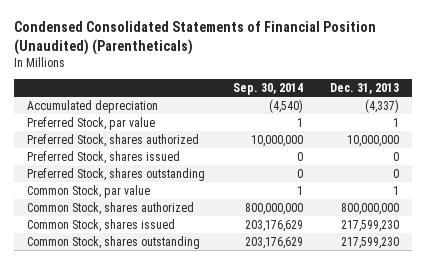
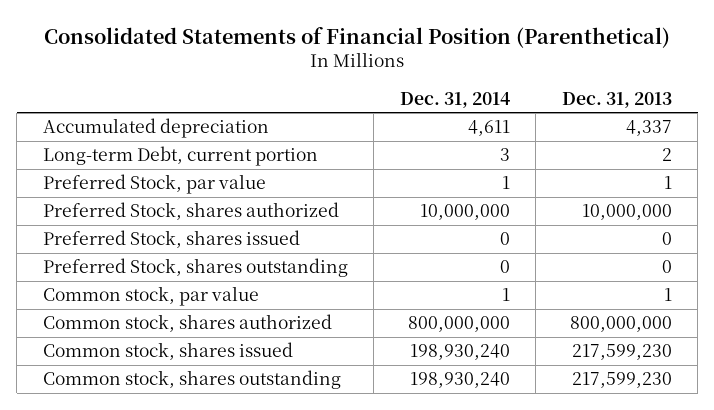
[13,21,376,56] Condensed Consolidated Statements of Financial Position (Unaudited) (Parentheticals) -> [44,26,671,48] Consolidated Statements of Financial Position (Parenthetical)
[232,82,303,95] Sep. 30, 2014 -> none
none -> [399,91,510,108] Dec. 31, 2014
[364,98,399,113] (4,337) -> [625,120,672,137] 4,337
none -> [42,146,318,167] Long-term Debt, current portion
[27,184,151,198] Common Stock, par value -> [42,286,259,307] Common stock, par value
[27,201,195,215] Common Stock, shares authorized -> [42,314,332,333] Common stock, shares authorized
[27,218,176,232] Common Stock, shares issued -> [42,342,293,361] Common stock, shares issued
[27,235,201,249] Common Stock, shares outstanding -> [42,370,341,390] Common stock, shares outstanding

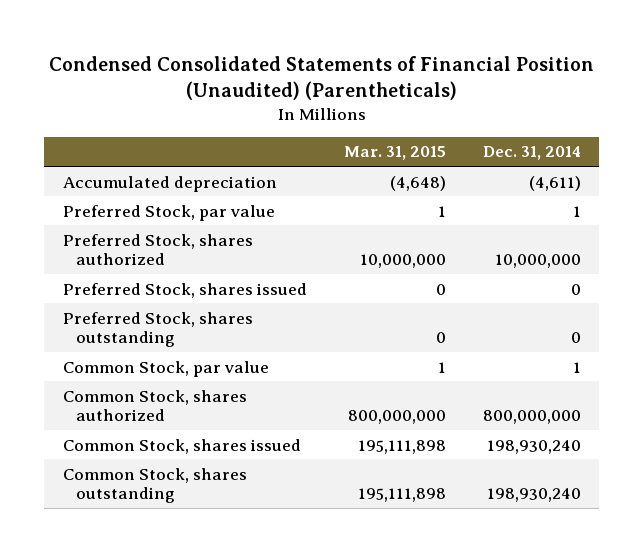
[44,26,671,48] Consolidated Statements of Financial Position (Parenthetical) -> [48,55,594,100] Condensed Consolidated Statements of Financial Position (Unaudited) (Parentheticals)
[561,91,672,108] Dec. 31, 2013 -> none
none -> [343,146,446,161] Mar. 31, 2015
[42,146,318,167] Long-term Debt, current portion -> none
[467,120,510,137] 4,611 -> [528,175,581,191] (4,611)
[42,286,259,307] Common stock, par value -> [62,360,269,377] Common Stock, par value
[42,314,332,333] Common stock, shares authorized -> [62,389,247,422] Common Stock, shares authorized
[42,342,293,361] Common stock, shares issued -> [62,438,301,454] Common Stock, shares issued
[42,370,341,390] Common stock, shares outstanding -> [62,467,247,504] Common Stock, shares outstanding

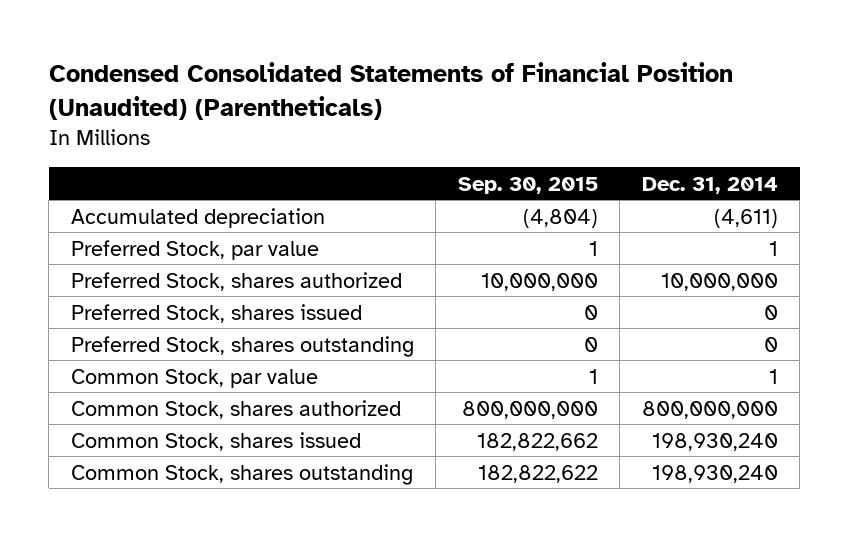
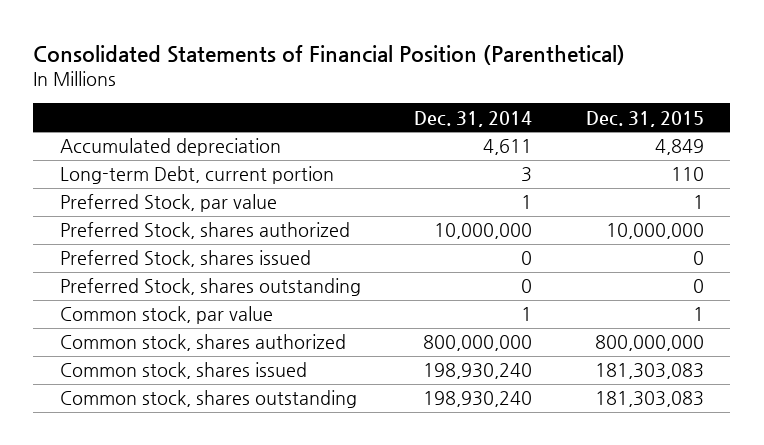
[48,62,733,120] Condensed Consolidated Statements of Financial Position (Unaudited) (Parentheticals) -> [33,45,626,66] Consolidated Statements of Financial Position (Parenthetical)
[457,176,598,194] Sep. 30, 2015 -> none
none -> [585,110,704,127] Dec. 31, 2015
[713,208,778,228] (4,611) -> [483,139,533,156] 4,611
none -> [60,166,335,185] Long-term Debt, current portion
[70,368,318,388] Common Stock, par value -> [60,306,274,325] Common stock, par value
[70,399,401,419] Common Stock, shares authorized -> [60,334,347,352] Common stock, shares authorized
[70,431,361,451] Common Stock, shares issued -> [60,362,308,380] Common stock, shares issued
[70,463,413,485] Common Stock, shares outstanding -> [60,390,358,409] Common stock, shares outstanding

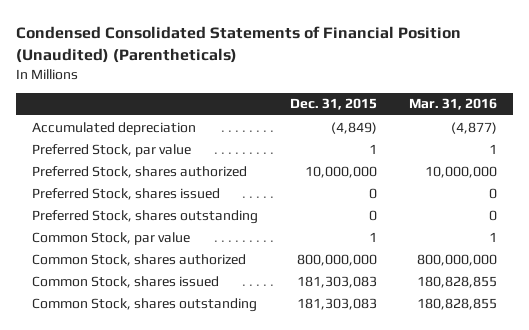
[33,45,626,66] Consolidated Statements of Financial Position (Parenthetical) -> [15,25,461,63] Condensed Consolidated Statements of Financial Position (Unaudited) (Parentheticals)
[414,110,533,127] Dec. 31, 2014 -> none
none -> [409,98,498,111] Mar. 31, 2016
[60,166,335,185] Long-term Debt, current portion -> none
[654,139,704,156] 4,849 -> [330,121,377,134] (4,849)
[60,306,274,325] Common stock, par value -> [31,231,190,245] Common Stock, par value
[60,334,347,352] Common stock, shares authorized -> [31,253,246,266] Common Stock, shares authorized
[60,362,308,380] Common stock, shares issued -> [31,275,219,288] Common Stock, shares issued
[60,390,358,409] Common stock, shares outstanding -> [31,297,257,312] Common Stock, shares outstanding

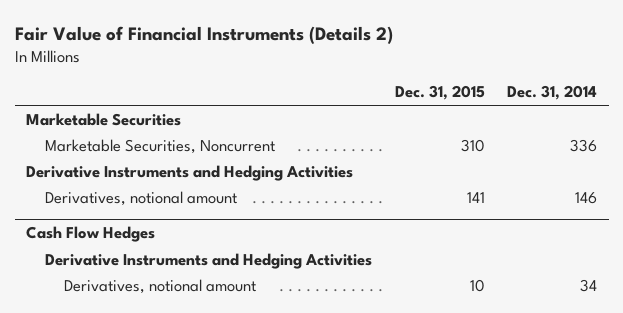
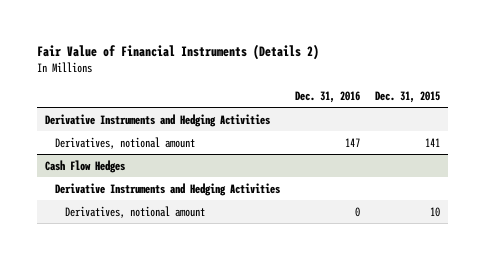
[507,85,598,101] Dec. 31, 2014 -> none
none -> [295,90,361,103] Dec. 31, 2016
[26,112,182,126] Marketable Securities -> none
[44,138,275,154] Marketable Securities, Noncurrent -> none

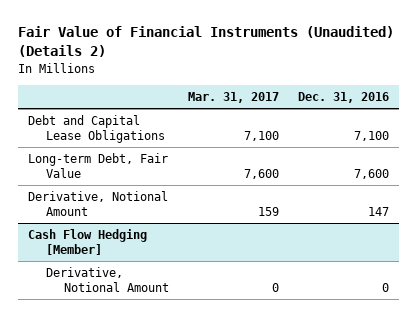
[37,43,320,60] Fair Value of Financial Instruments (Details 2) -> [18,26,395,58] Fair Value of Financial Instruments (Unaudited) (Details 2)
[375,90,441,103] Dec. 31, 2015 -> none
none -> [188,92,280,104] Mar. 31, 2017
[44,113,270,127] Derivative Instruments and Hedging Activities -> none
[55,182,281,196] Derivative Instruments and Hedging Activities -> none
none -> [27,115,165,144] Debt and Capital Lease Obligations
none -> [27,153,168,179] Long-term Debt, Fair Value
[55,136,196,149] Derivatives, notional amount -> [27,191,168,217] Derivative, Notional Amount
[44,159,125,173] Cash Flow Hedges -> [27,229,147,256] Cash Flow Hedging [Member]
[65,205,206,218] Derivatives, notional amount -> [45,267,170,293] Derivative, Notional Amount

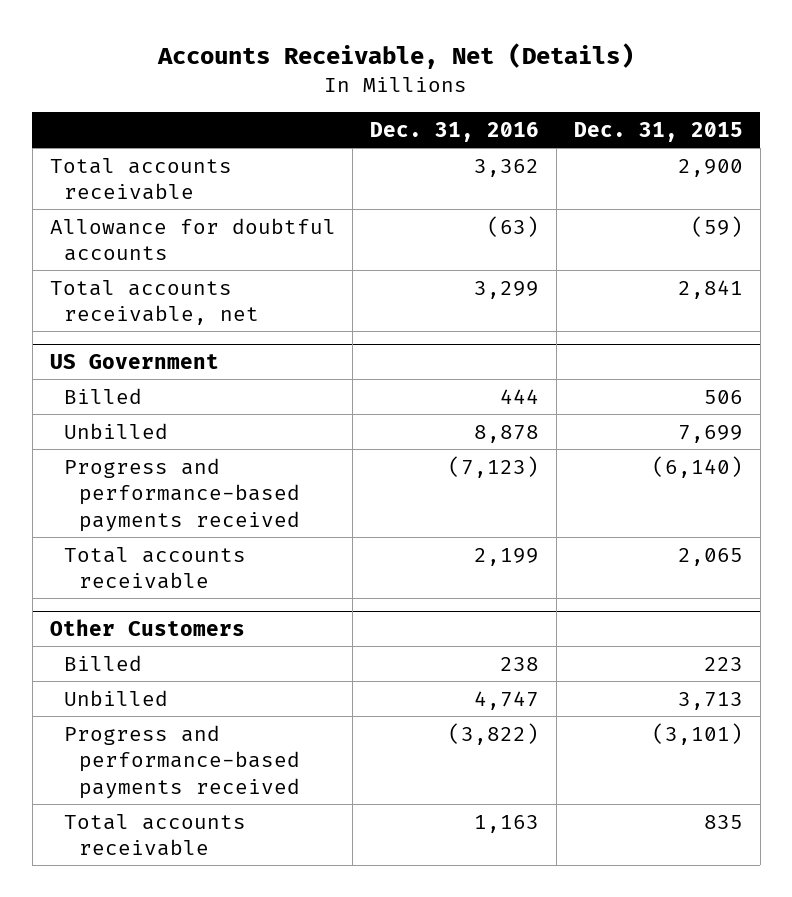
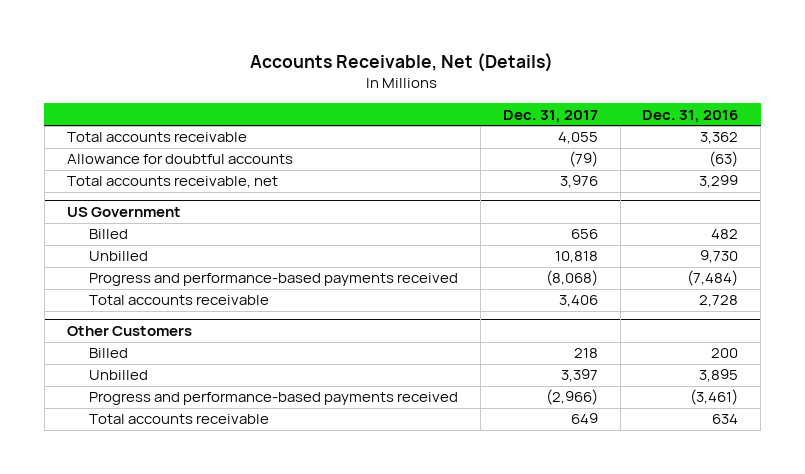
[573,121,743,142] Dec. 31, 2015 -> none
none -> [502,109,598,123] Dec. 31, 2017
[500,388,540,404] 444 -> [711,229,739,240] 482
[474,424,540,443] 8,878 -> [700,250,739,264] 9,730
[448,455,540,478] (7,123) -> [687,270,739,287] (7,484)
[474,547,540,566] 2,199 -> [699,295,739,308] 2,728
[500,656,540,671] 238 -> [711,348,739,359] 200
[474,690,540,710] 4,747 -> [699,369,739,383] 3,895
[448,722,540,745] (3,822) -> [690,389,739,406] (3,461)
[474,814,540,833] 1,163 -> [712,414,739,425] 634

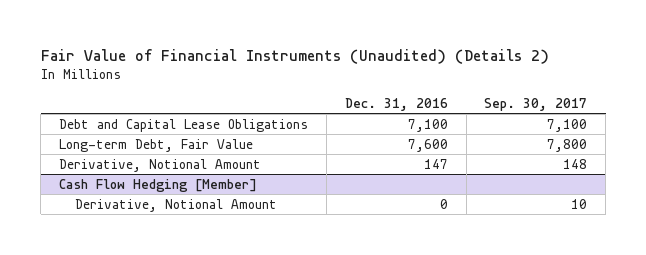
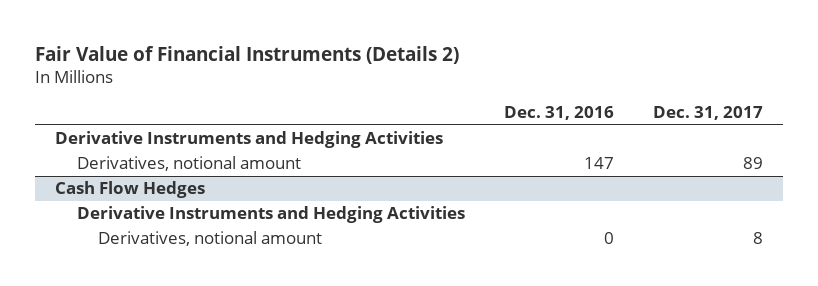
[40,49,549,65] Fair Value of Financial Instruments (Unaudited) (Details 2) -> [34,45,459,64] Fair Value of Financial Instruments (Details 2)
[484,97,588,111] Sep. 30, 2017 -> none
none -> [653,105,764,120] Dec. 31, 2017
[58,118,308,132] Debt and Capital Lease Obligations -> none
[58,138,253,152] Long-term Debt, Fair Value -> none
none -> [54,131,443,149] Derivative Instruments and Hedging Activities
[58,158,261,172] Derivative, Notional Amount -> [76,156,301,172] Derivatives, notional amount
[58,178,257,192] Cash Flow Hedging [Member] -> [54,181,205,199] Cash Flow Hedges
none -> [76,206,465,224] Derivative Instruments and Hedging Activities
[75,198,278,212] Derivative, Notional Amount -> [98,231,323,247] Derivatives, notional amount

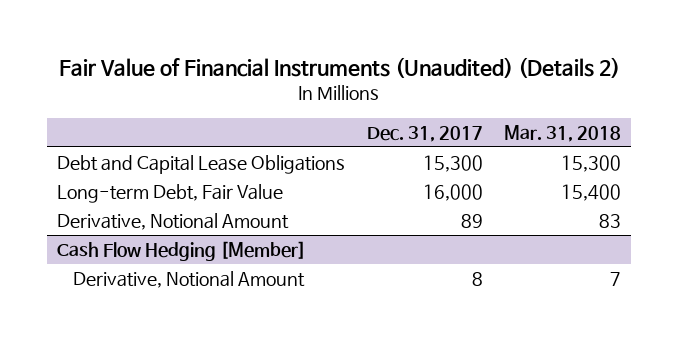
[34,45,459,64] Fair Value of Financial Instruments (Details 2) -> [59,56,621,78] Fair Value of Financial Instruments (Unaudited) (Details 2)
[503,105,614,120] Dec. 31, 2016 -> none
none -> [503,124,621,142] Mar. 31, 2018
[54,131,443,149] Derivative Instruments and Hedging Activities -> none
[76,206,465,224] Derivative Instruments and Hedging Activities -> none
none -> [57,155,346,175] Debt and Capital Lease Obligations
none -> [57,184,284,204] Long-term Debt, Fair Value
[76,156,301,172] Derivatives, notional amount -> [57,213,290,231] Derivative, Notional Amount
[54,181,205,199] Cash Flow Hedges -> [57,241,307,262] Cash Flow Hedging [Member]
[98,231,323,247] Derivatives, notional amount -> [72,271,305,289] Derivative, Notional Amount

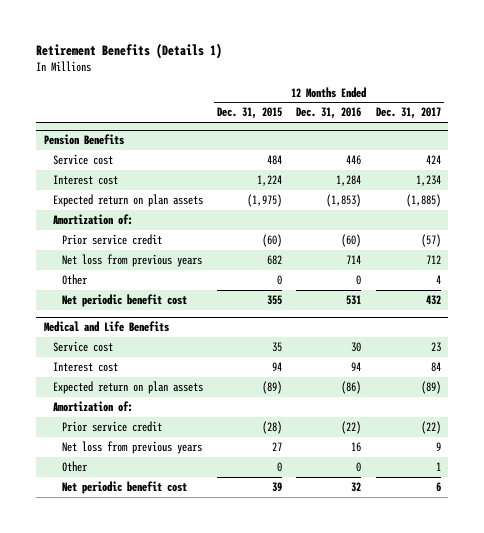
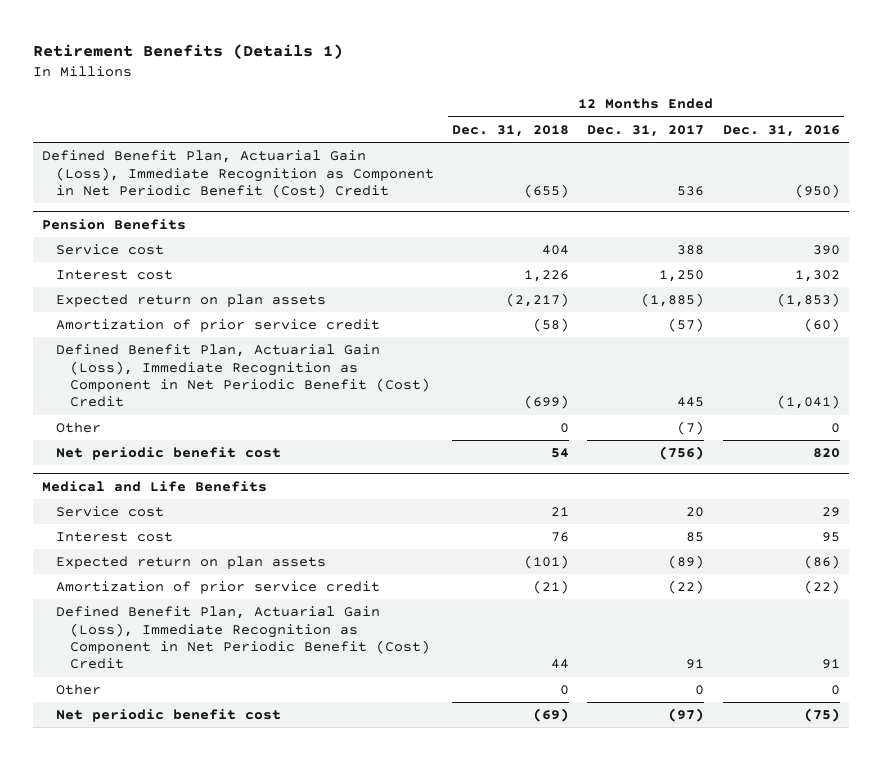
[217,107,283,120] Dec. 31, 2015 -> none
none -> [452,124,570,137] Dec. 31, 2018
none -> [42,150,434,198] Defined Benefit Plan, Actuarial Gain (Loss), Immediate Recognition as Component in Net Periodic Benefit (Cost) Credit
[346,155,362,166] 446 -> [812,245,840,256] 390
[425,155,441,165] 424 -> [677,245,705,256] 388
[336,175,362,187] 1,284 -> [794,270,840,283] 1,302
[415,175,441,187] 1,234 -> [659,270,705,283] 1,250
[52,214,133,226] Amortization of: -> none
[62,254,203,268] Net loss from previous years -> none
[62,234,163,246] Prior service credit -> [55,319,380,333] Amortization of prior service credit
none -> [55,344,430,408] Defined Benefit Plan, Actuarial Gain (Loss), Immediate Recognition as Component in Net Periodic Benefit (Cost) Credit
[435,275,441,285] 4 -> [677,421,705,436] (7)
[346,295,362,306] 531 -> [812,448,840,459] 820
[425,295,441,306] 432 -> [659,446,705,461] (756)
[351,342,362,353] 30 -> [821,507,840,518] 29
[430,342,441,353] 23 -> [686,507,705,518] 20
[351,362,362,372] 94 -> [821,532,840,543] 95
[430,362,441,373] 84 -> [686,532,705,543] 85
[52,401,133,413] Amortization of: -> none
[62,441,203,455] Net loss from previous years -> none
[62,421,163,433] Prior service credit -> [55,581,380,595] Amortization of prior service credit
none -> [55,606,430,670] Defined Benefit Plan, Actuarial Gain (Loss), Immediate Recognition as Component in Net Periodic Benefit (Cost) Credit
[435,462,441,472] 1 -> [695,685,705,696] 0
[351,482,362,493] 32 -> [803,708,840,723] (75)
[435,482,441,493] 6 -> [668,708,705,723] (97)

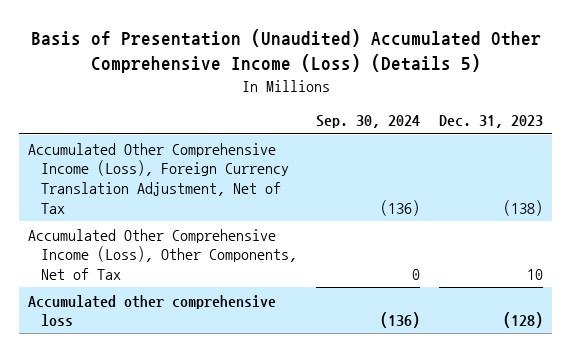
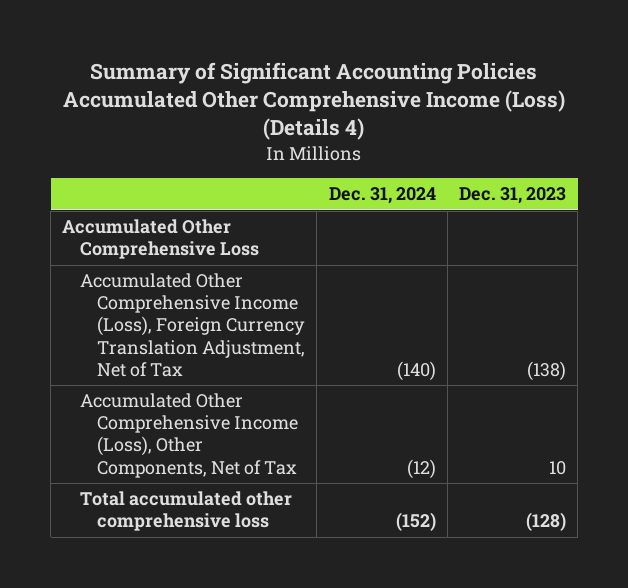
[30,28,541,73] Basis of Presentation (Unaudited) Accumulated Other Comprehensive Income (Loss) (Details 5) -> [63,61,566,141] Summary of Significant Accounting Policies Accumulated Other Comprehensive Income (Loss) (Details 4)
[315,115,420,129] Sep. 30, 2024 -> none
none -> [328,187,436,205] Dec. 31, 2024
none -> [62,219,259,260] Accumulated Other Comprehensive Loss
[28,294,277,327] Accumulated other comprehensive loss -> [79,491,292,532] Total accumulated other comprehensive loss

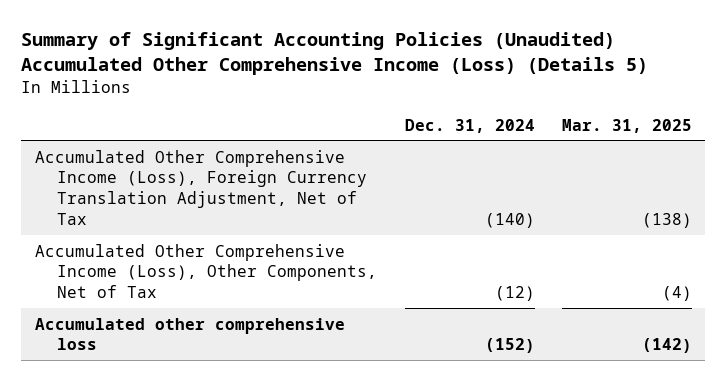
[63,61,566,141] Summary of Significant Accounting Policies Accumulated Other Comprehensive Income (Loss) (Details 4) -> [21,32,649,76] Summary of Significant Accounting Policies (Unaudited) Accumulated Other Comprehensive Income (Loss) (Details 5)
[459,187,567,205] Dec. 31, 2023 -> none
none -> [561,118,692,133] Mar. 31, 2025
[62,219,259,260] Accumulated Other Comprehensive Loss -> none
[79,491,292,532] Total accumulated other comprehensive loss -> [34,317,345,351] Accumulated other comprehensive loss

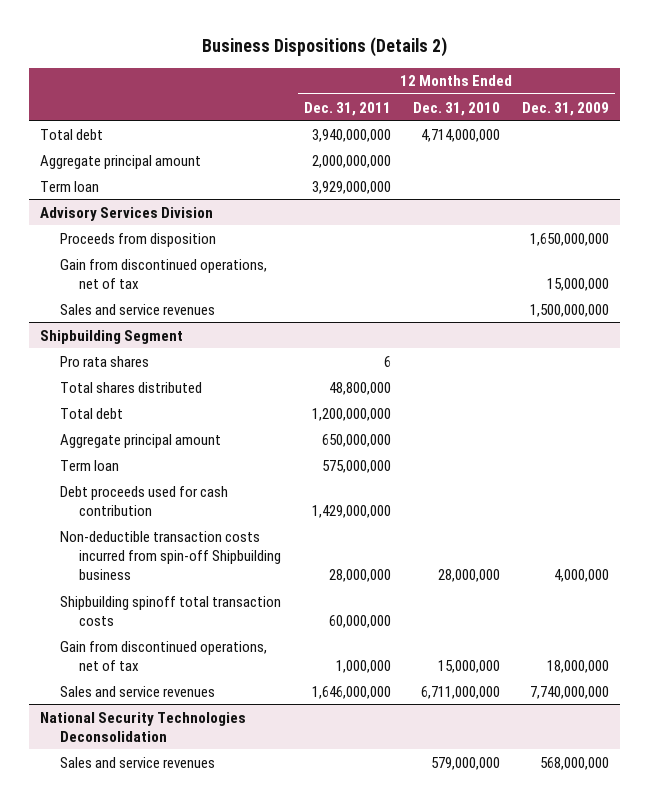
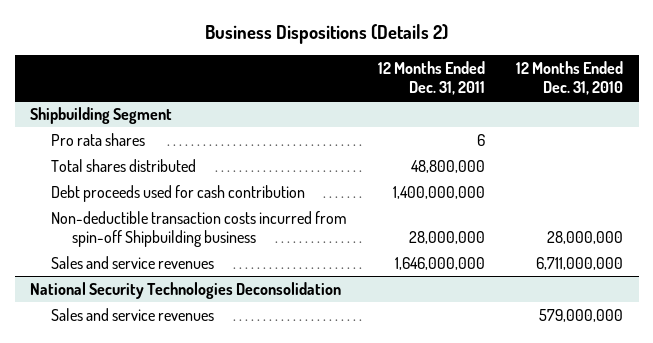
[522,101,610,116] Dec. 31, 2009 -> none
[40,128,104,140] Total debt -> none
[40,154,202,169] Aggregate principal amount -> none
[40,180,100,192] Term loan -> none
[40,206,214,221] Advisory Services Division -> none
[59,232,216,247] Proceeds from disposition -> none
[59,258,267,289] Gain from discontinued operations, net of tax -> none
[59,303,215,315] Sales and service revenues -> none
[59,407,123,419] Total debt -> none
[59,433,221,448] Aggregate principal amount -> none
[59,459,119,471] Term loan -> none
[311,504,391,518] 1,429,000,000 -> [392,185,485,199] 1,400,000,000
[59,595,281,626] Shipbuilding spinoff total transaction costs -> none
[59,640,267,671] Gain from discontinued operations, net of tax -> none

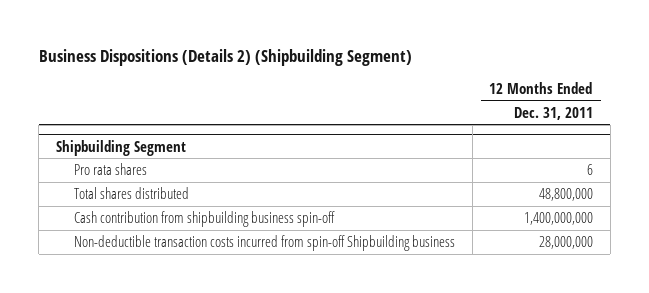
[204,24,448,45] Business Dispositions (Details 2) -> [38,48,412,66] Business Dispositions (Details 2) (Shipbuilding Segment)
[515,61,623,96] 12 Months Ended Dec. 31, 2010 -> none
[50,184,305,202] Debt proceeds used for cash contribution -> none
none -> [73,211,335,228] Cash contribution from shipbuilding business spin-off
[50,255,214,269] Sales and service revenues -> none
[30,281,342,299] National Security Technologies Deconsolidation -> none
[50,307,214,321] Sales and service revenues -> none

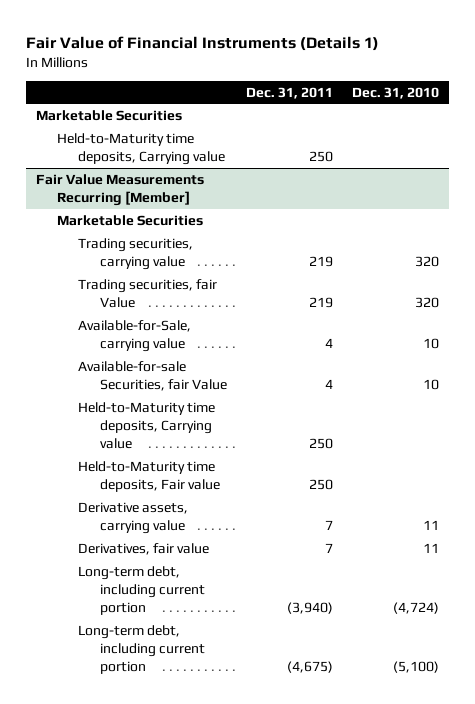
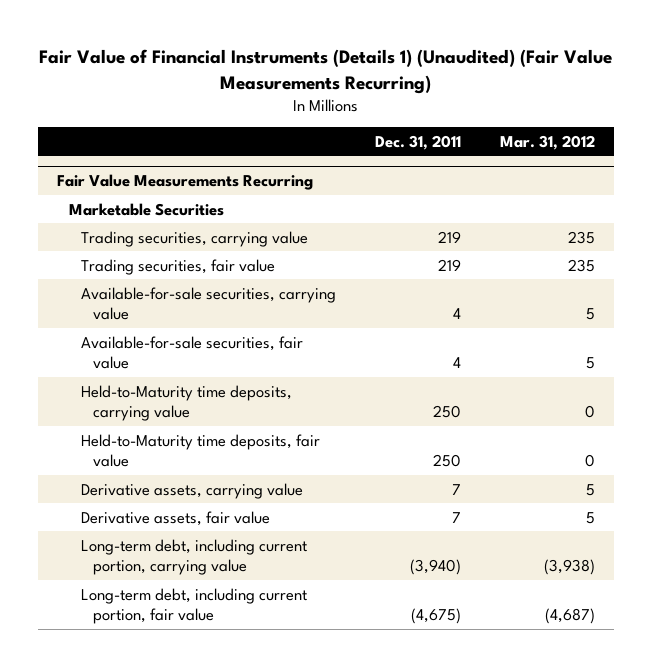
[26,35,380,51] Fair Value of Financial Instruments (Details 1) -> [38,49,612,94] Fair Value of Financial Instruments (Details 1) (Unaudited) (Fair Value Measurements Recurring)
[352,86,440,99] Dec. 31, 2010 -> none
none -> [499,134,595,150] Mar. 31, 2012
[35,109,182,121] Marketable Securities -> none
[57,132,226,165] Held-to-Maturity time deposits, Carrying value -> none
[35,173,204,206] Fair Value Measurements Recurring [Member] -> [57,173,314,190] Fair Value Measurements Recurring
[78,278,218,308] Trading securities, fair Value -> [80,258,275,275] Trading securities, fair value
[78,319,192,352] Available-for-Sale, carrying value -> [80,286,336,321] Available-for-sale securities, carrying value
[78,360,227,391] Available-for-sale Securities, fair Value -> [80,335,303,370] Available-for-sale securities, fair value
[78,401,216,449] Held-to-Maturity time deposits, Carrying value -> [80,384,292,422] Held-to-Maturity time deposits, carrying value
[78,460,220,492] Held-to-Maturity time deposits, Fair value -> [80,433,320,468] Held-to-Maturity time deposits, fair value
[78,542,210,555] Derivatives, fair value -> [80,510,270,526] Derivative assets, fair value
[78,565,205,615] Long-term debt, including current portion -> [80,538,307,576] Long-term debt, including current portion, carrying value
[78,624,205,674] Long-term debt, including current portion -> [80,587,307,625] Long-term debt, including current portion, fair value

